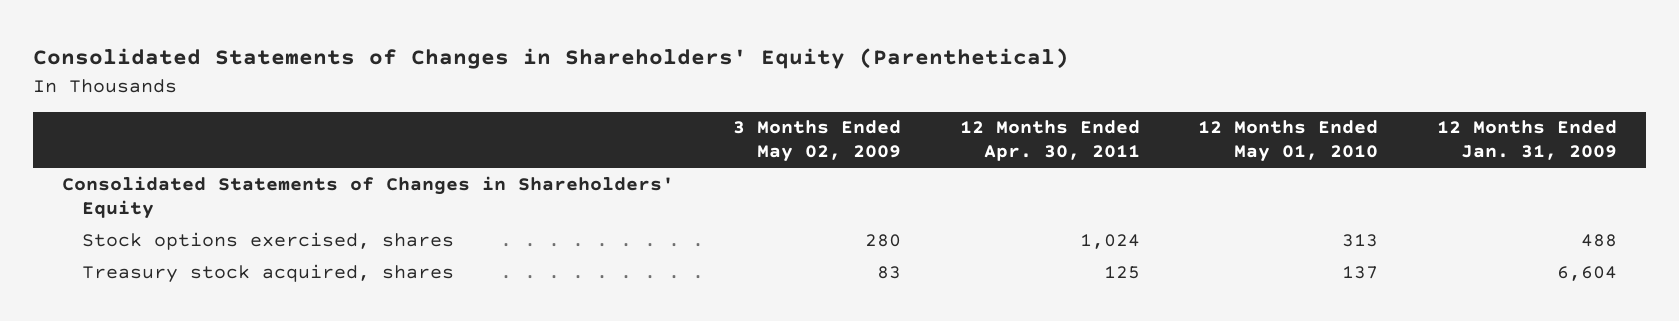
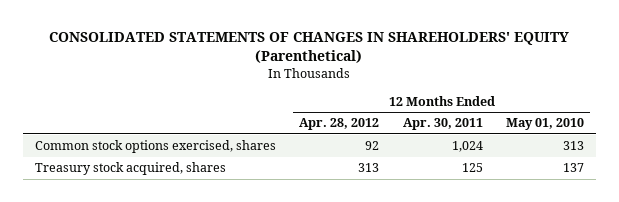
[33,48,1070,70] Consolidated Statements of Changes in Shareholders' Equity (Parenthetical) -> [49,32,570,64] CONSOLIDATED STATEMENTS OF CHANGES IN SHAREHOLDERS' EQUITY (Parenthetical)
[733,120,902,163] 3 Months Ended May 02, 2009 -> none
[1437,120,1618,161] 12 Months Ended Jan. 31, 2009 -> none
none -> [299,118,380,131] Apr. 28, 2012
[62,175,675,219] Consolidated Statements of Changes in Shareholders' Equity -> none
[81,231,454,250] Stock options exercised, shares -> [34,140,276,154] Common stock options exercised, shares

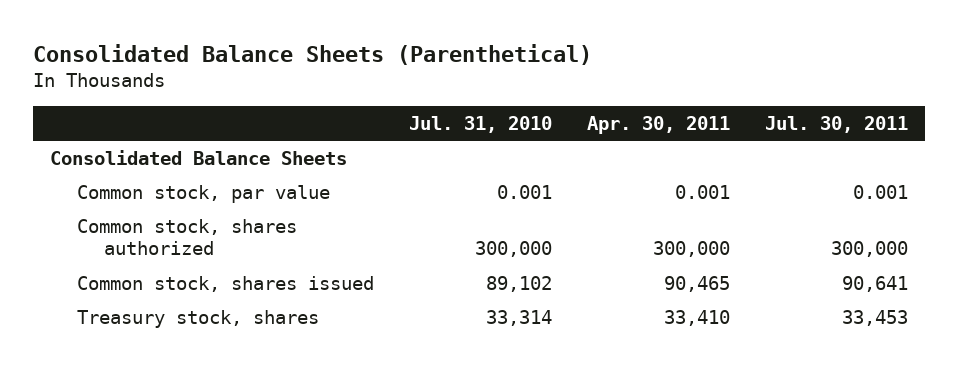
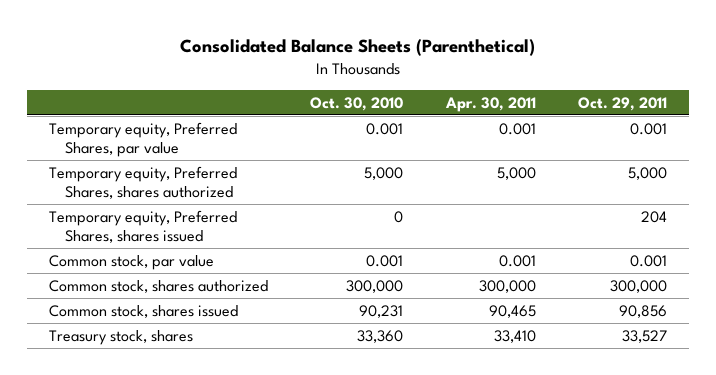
[409,115,553,133] Jul. 31, 2010 -> none
[764,115,908,133] Jul. 30, 2011 -> none
none -> [310,96,404,111] Oct. 30, 2010
none -> [578,96,668,111] Oct. 29, 2011
[50,150,348,166] Consolidated Balance Sheets -> none
none -> [48,121,237,157] Temporary equity, Preferred Shares, par value
none -> [48,165,237,199] Temporary equity, Preferred Shares, shares authorized
none -> [48,209,237,243] Temporary equity, Preferred Shares, shares issued

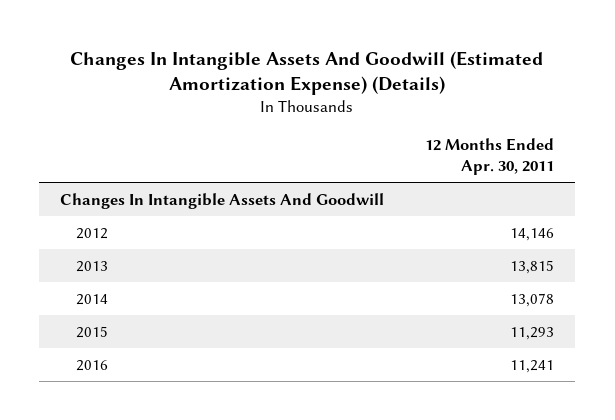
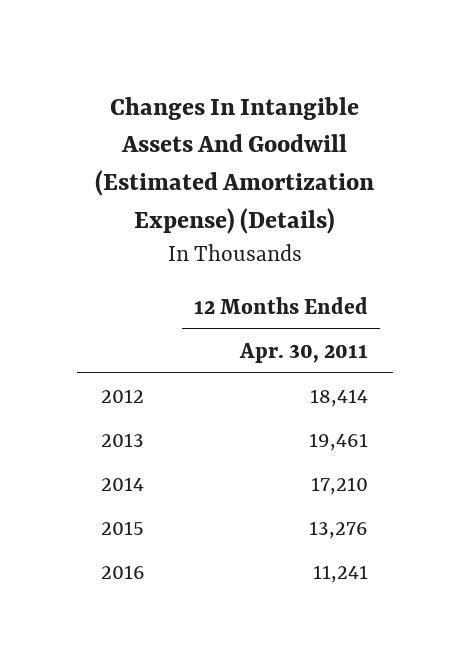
[60,192,385,209] Changes In Intangible Assets And Goodwill -> none
[510,227,555,241] 14,146 -> [310,388,369,407] 18,414
[510,259,555,274] 13,815 -> [309,432,369,451] 19,461
[510,292,555,307] 13,078 -> [311,476,369,495] 17,210
[510,326,555,340] 11,293 -> [309,520,369,539] 13,276

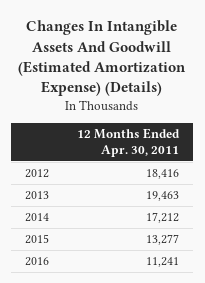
[310,388,369,407] 18,414 -> [146,169,180,180] 18,416
[309,432,369,451] 19,461 -> [146,191,180,202] 19,463
[311,476,369,495] 17,210 -> [146,212,180,224] 17,212
[309,520,369,539] 13,276 -> [146,234,180,246] 13,277

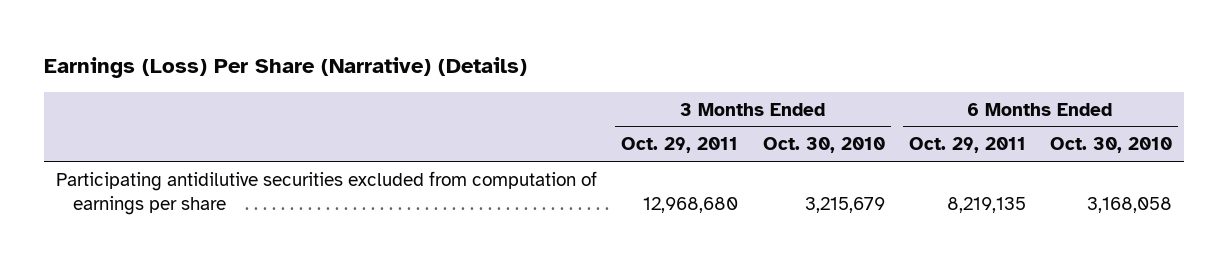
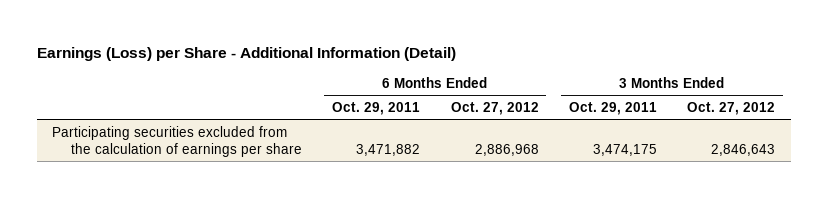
[43,57,527,79] Earnings (Loss) Per Share (Narrative) (Details) -> [37,46,457,61] Earnings (Loss) per Share - Additional Information (Detail)
[762,137,885,154] Oct. 30, 2010 -> none
[1050,137,1173,154] Oct. 30, 2010 -> none
none -> [450,102,539,116] Oct. 27, 2012
none -> [687,102,776,116] Oct. 27, 2012
[56,170,598,216] Participating antidilutive securities excluded from computation of earnings per share -> [52,125,302,157] Participating securities excluded from the calculation of earnings per share
[643,197,739,214] 12,968,680 -> [592,143,657,156] 3,474,175
[946,197,1026,214] 8,219,135 -> [356,143,421,156] 3,471,882

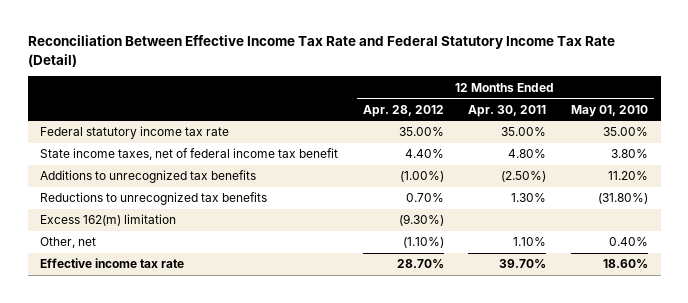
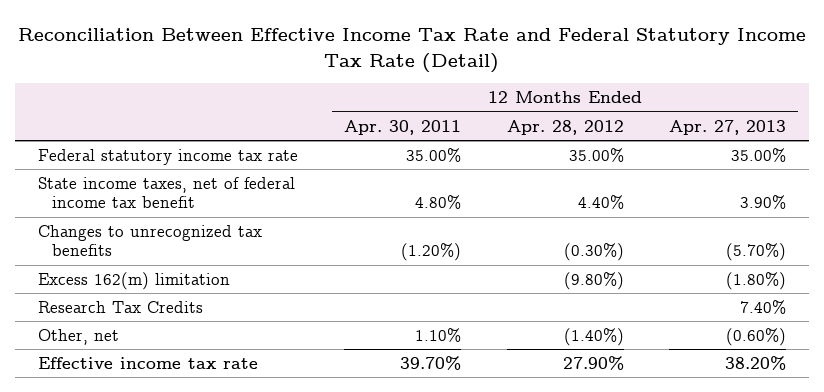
[571,104,649,117] May 01, 2010 -> none
none -> [669,119,787,135] Apr. 27, 2013
[40,192,268,206] Reductions to unrecognized tax benefits -> none
[40,170,257,184] Additions to unrecognized tax benefits -> [38,224,263,257] Changes to unrecognized tax benefits
[399,171,444,183] (1.00%) -> [563,243,624,262] (0.30%)
[501,171,547,183] (2.50%) -> [400,243,461,262] (1.20%)
[398,214,444,227] (9.30%) -> [563,271,624,290] (9.80%)
none -> [38,300,204,313] Research Tax Credits
[402,237,444,249] (1.10%) -> [563,327,624,346] (1.40%)
[396,259,444,270] 28.70% -> [562,355,624,370] 27.90%

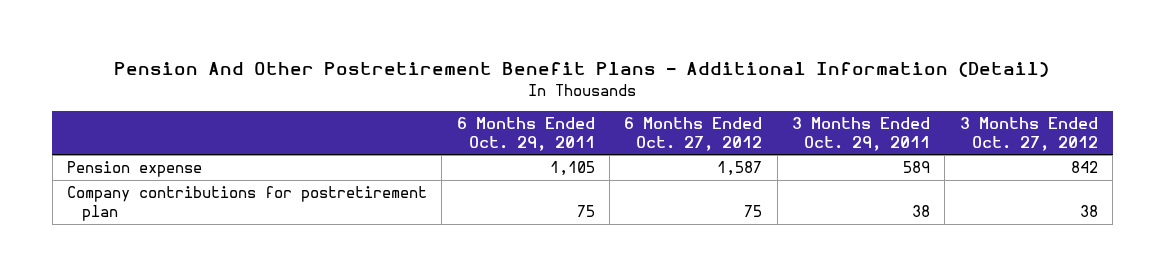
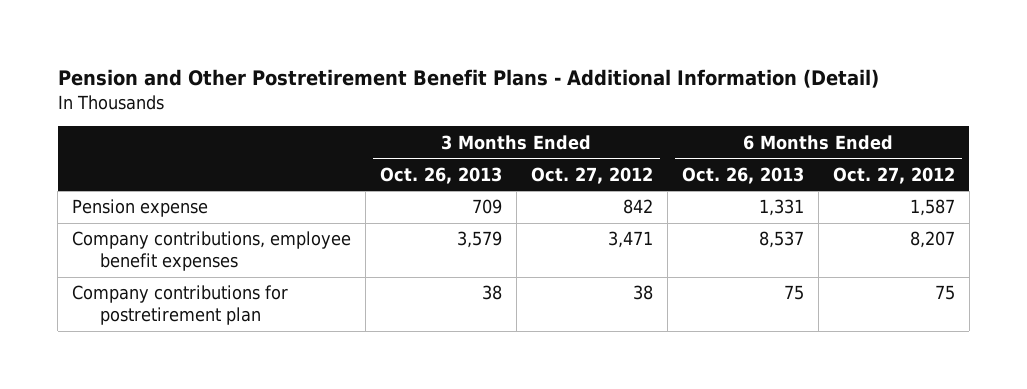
[114,62,1050,78] Pension And Other Postretirement Benefit Plans - Additional Information (Detail) -> [57,68,879,88] Pension and Other Postretirement Benefit Plans - Additional Information (Detail)
[456,116,595,151] 6 Months Ended Oct. 29, 2011 -> none
[792,116,931,151] 3 Months Ended Oct. 29, 2011 -> none
none -> [379,166,502,184] Oct. 26, 2013
none -> [681,166,804,184] Oct. 26, 2013
none -> [72,231,352,272] Company contributions, employee benefit expenses

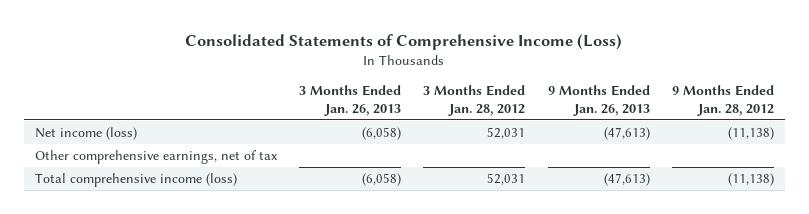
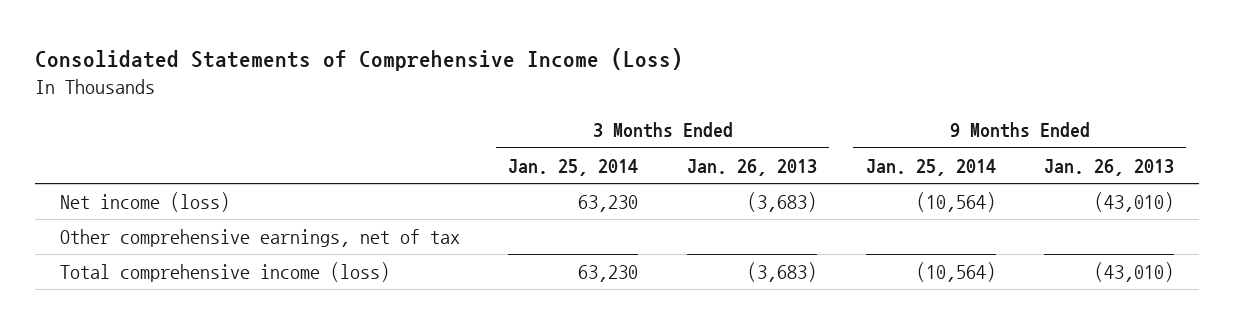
[423,85,526,116] 3 Months Ended Jan. 28, 2012 -> none
[672,85,775,116] 9 Months Ended Jan. 28, 2012 -> none
none -> [508,158,639,176] Jan. 25, 2014
none -> [865,158,996,176] Jan. 25, 2014
[362,127,402,141] (6,058) -> [746,192,817,213] (3,683)
[603,127,650,141] (47,613) -> [1094,192,1175,213] (43,010)
[362,173,402,187] (6,058) -> [746,262,817,283] (3,683)
[603,173,650,187] (47,613) -> [1094,262,1175,283] (43,010)

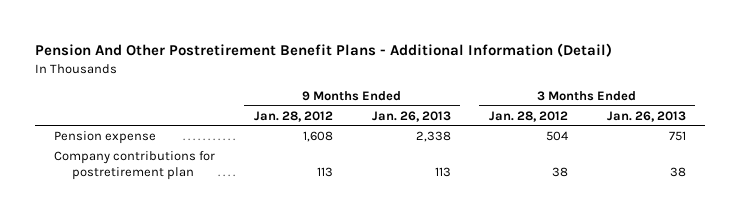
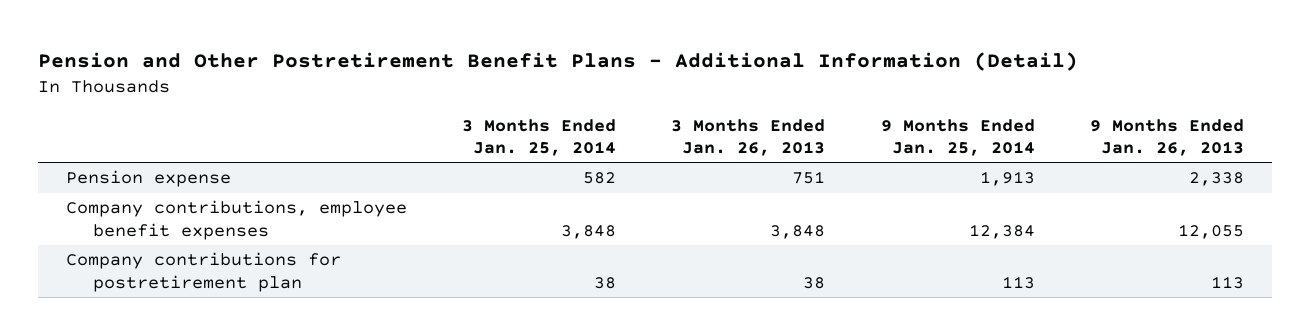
[35,43,613,58] Pension And Other Postretirement Benefit Plans - Additional Information (Detail) -> [37,51,1078,71] Pension and Other Postretirement Benefit Plans - Additional Information (Detail)
[253,110,333,122] Jan. 28, 2012 -> none
[489,110,569,122] Jan. 28, 2012 -> none
none -> [462,118,617,156] 3 Months Ended Jan. 25, 2014
none -> [880,118,1035,156] 9 Months Ended Jan. 25, 2014
none -> [65,200,407,240] Company contributions, employee benefit expenses

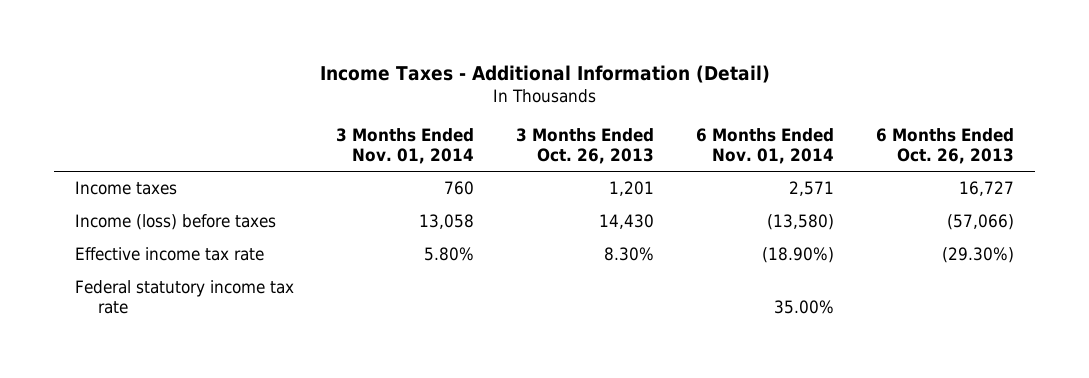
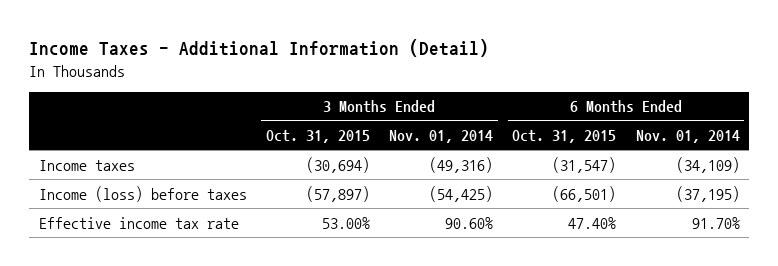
[516,127,655,164] 3 Months Ended Oct. 26, 2013 -> none
[875,127,1014,164] 6 Months Ended Oct. 26, 2013 -> none
none -> [265,129,370,143] Oct. 31, 2015
none -> [512,129,617,143] Oct. 31, 2015
[75,280,295,315] Federal statutory income tax rate -> none
[444,181,475,196] 760 -> [429,156,494,173] (49,316)
[789,181,835,197] 2,571 -> [675,156,740,173] (34,109)
[419,214,475,230] 13,058 -> [429,185,494,202] (54,425)
[767,214,835,231] (13,580) -> [675,185,740,202] (37,195)
[424,247,475,262] 5.80% -> [445,216,494,229] 90.60%
[762,247,835,264] (18.90%) -> [691,216,740,229] 91.70%

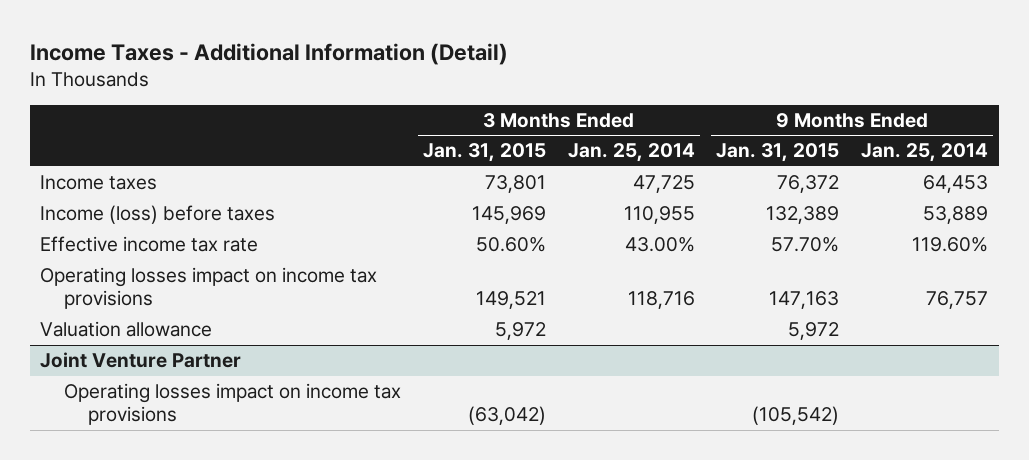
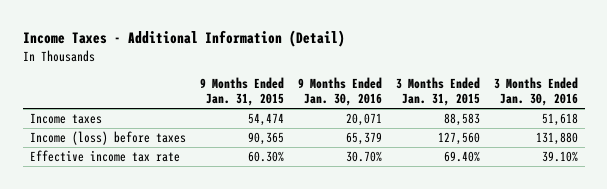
[567,143,695,163] Jan. 25, 2014 -> none
[861,143,989,163] Jan. 25, 2014 -> none
none -> [297,76,382,107] 9 Months Ended Jan. 30, 2016
none -> [493,76,578,107] 3 Months Ended Jan. 30, 2016
[40,267,378,310] Operating losses impact on income tax provisions -> none
[40,321,213,338] Valuation allowance -> none
[40,352,242,369] Joint Venture Partner -> none
[64,383,402,426] Operating losses impact on income tax provisions -> none
[484,175,546,194] 73,801 -> [443,113,480,127] 88,583
[777,175,840,194] 76,372 -> [247,113,284,127] 54,474
[471,206,546,225] 145,969 -> [437,132,480,146] 127,560
[766,206,840,225] 132,389 -> [247,132,284,146] 90,365
[475,237,546,253] 50.60% -> [443,151,480,163] 69.40%
[771,237,840,253] 57.70% -> [247,151,284,163] 60.30%

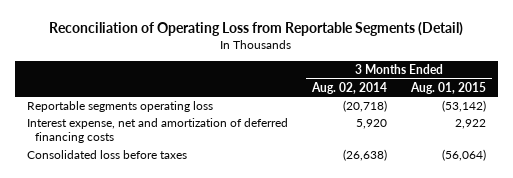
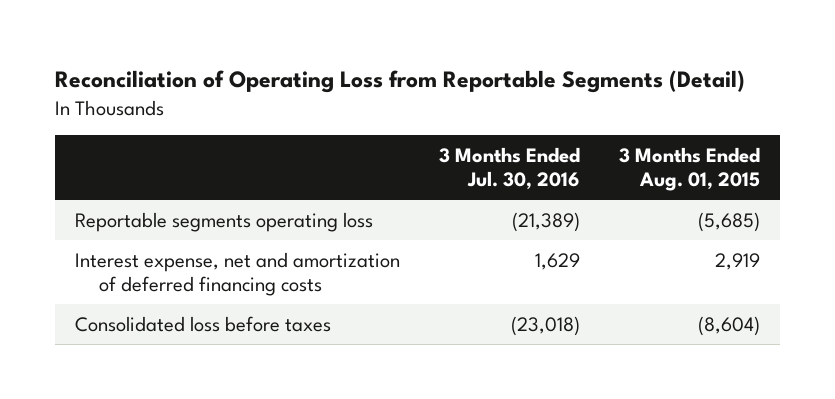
[310,81,387,94] Aug. 02, 2014 -> none
none -> [438,146,580,190] 3 Months Ended Jul. 30, 2016
[441,100,486,113] (53,142) -> [698,211,761,232] (5,685)
[454,119,486,130] 2,922 -> [715,252,761,270] 2,919
[441,149,486,162] (56,064) -> [698,315,761,336] (8,604)

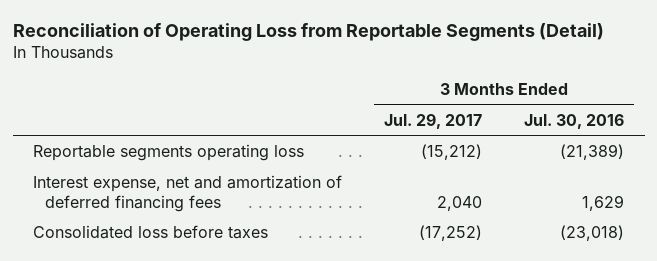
[619,146,761,191] 3 Months Ended Aug. 01, 2015 -> none
none -> [384,112,483,129] Jul. 29, 2017
[74,251,400,296] Interest expense, net and amortization of deferred financing costs -> [33,175,343,212] Interest expense, net and amortization of deferred financing fees

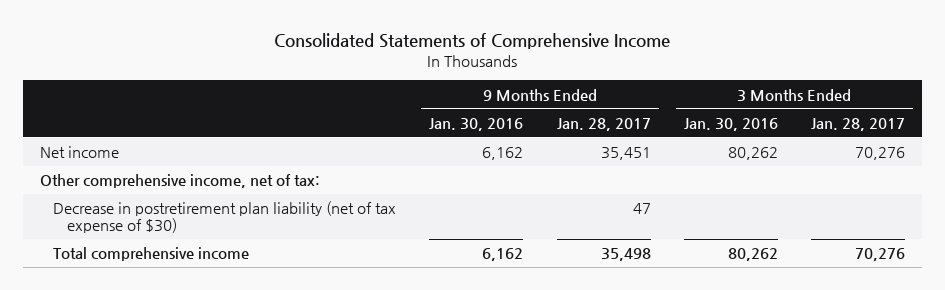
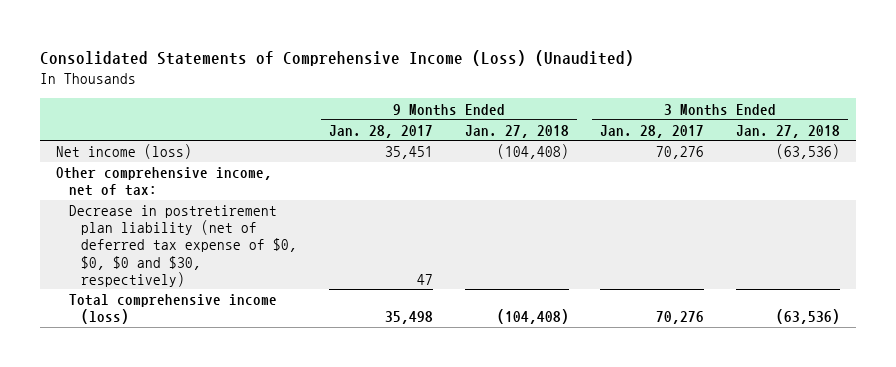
[274,32,671,49] Consolidated Statements of Comprehensive Income -> [40,50,635,67] Consolidated Statements of Comprehensive Income (Loss) (Unaudited)
[429,117,524,131] Jan. 30, 2016 -> none
[683,117,778,131] Jan. 30, 2016 -> none
none -> [464,124,569,138] Jan. 27, 2018
none -> [735,124,840,138] Jan. 27, 2018
[39,146,119,159] Net income -> [56,144,193,160] Net income (loss)
[53,201,397,234] Decrease in postretirement plan liability (net of tax expense of $30) -> [68,205,298,287] Decrease in postretirement plan liability (net of deferred tax expense of $0, $0, $0 and $30, respectively)
[53,247,250,262] Total comprehensive income -> [68,294,277,325] Total comprehensive income (loss)

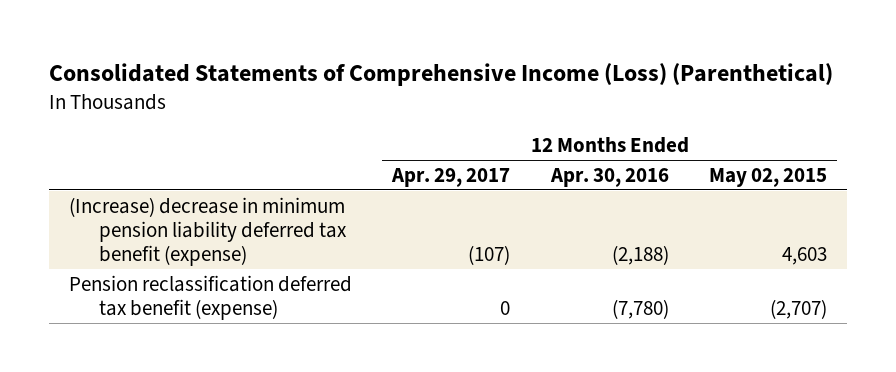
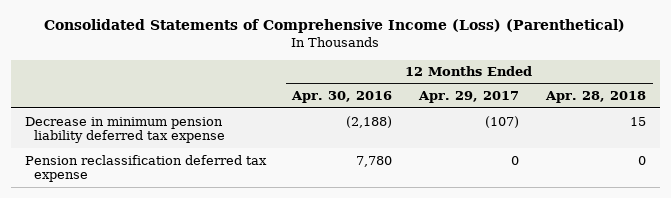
[708,167,827,187] May 02, 2015 -> none
none -> [545,91,647,104] Apr. 28, 2018
[68,196,348,266] (Increase) decrease in minimum pension liability deferred tax benefit (expense) -> [24,116,226,144] Decrease in minimum pension liability deferred tax expense
[68,274,352,320] Pension reclassification deferred tax benefit (expense) -> [24,154,267,183] Pension reclassification deferred tax expense
[611,298,669,319] (7,780) -> [356,155,393,167] 7,780

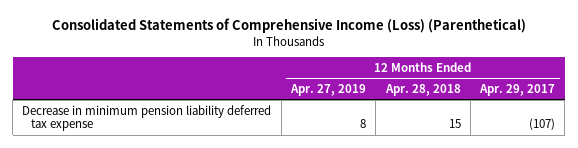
[291,91,393,104] Apr. 30, 2016 -> none
none -> [290,83,367,96] Apr. 27, 2019
[24,154,267,183] Pension reclassification deferred tax expense -> none

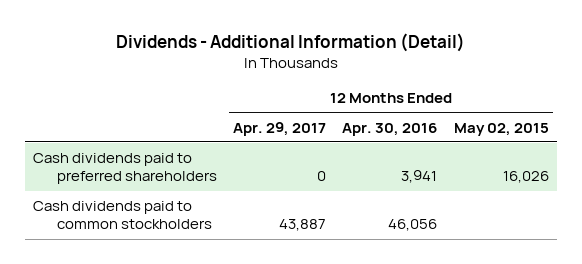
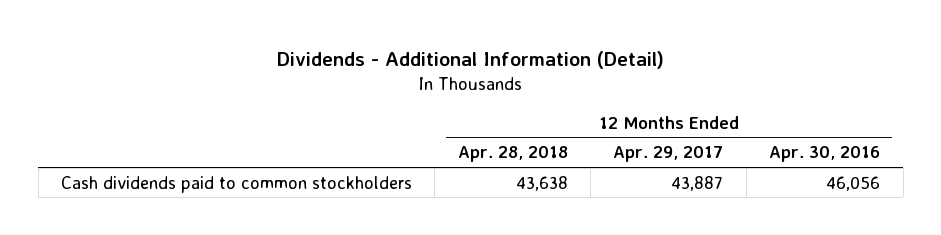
[453,122,549,136] May 02, 2015 -> none
none -> [457,146,568,163] Apr. 28, 2018
[33,153,217,185] Cash dividends paid to preferred shareholders -> none

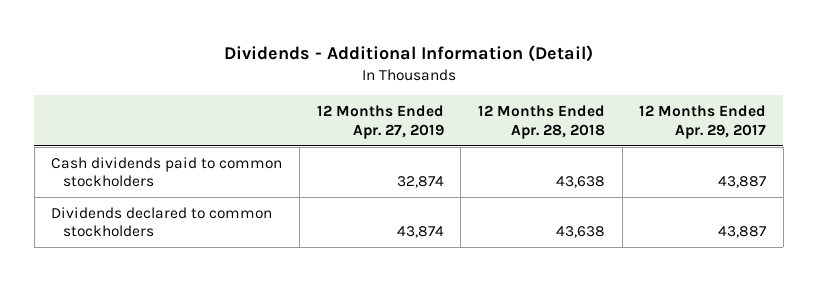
[769,146,881,163] Apr. 30, 2016 -> none
none -> [316,105,444,139] 12 Months Ended Apr. 27, 2019
none -> [51,206,273,238] Dividends declared to common stockholders

